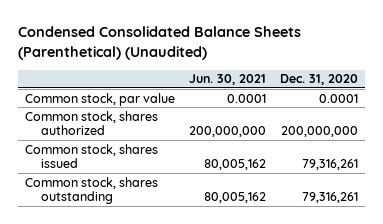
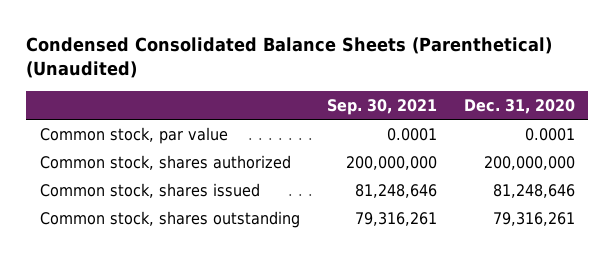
[188,74,266,86] Jun. 30, 2021 -> none
none -> [326,98,437,115] Sep. 30, 2021
[301,159,358,171] 79,316,261 -> [492,183,575,198] 81,248,646

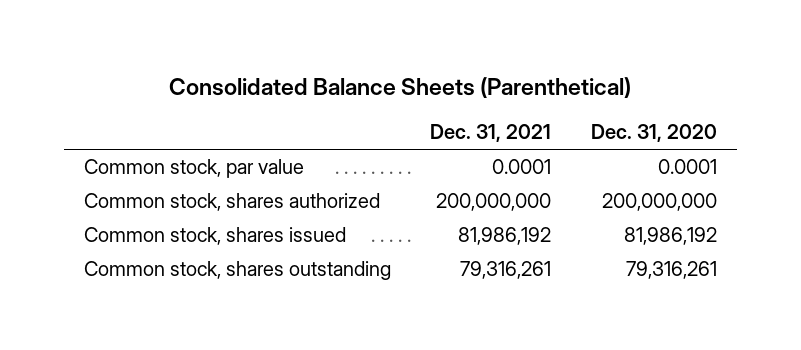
[26,36,553,79] Condensed Consolidated Balance Sheets (Parenthetical) (Unaudited) -> [169,76,632,98] Consolidated Balance Sheets (Parenthetical)
[326,98,437,115] Sep. 30, 2021 -> none
none -> [430,124,552,143] Dec. 31, 2021
[492,183,575,198] 81,248,646 -> [624,227,718,246] 81,986,192

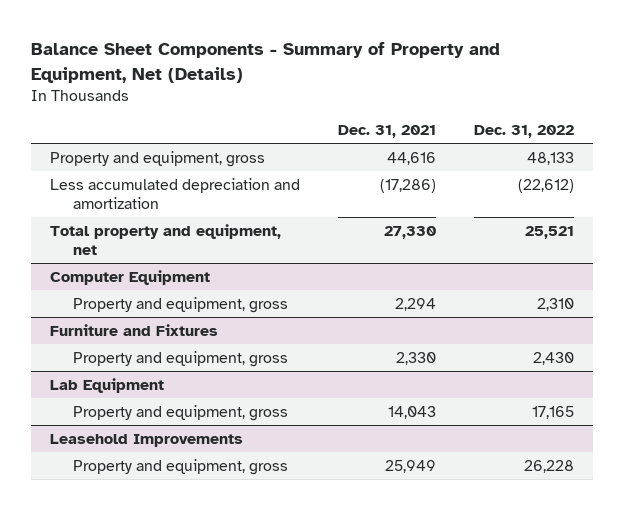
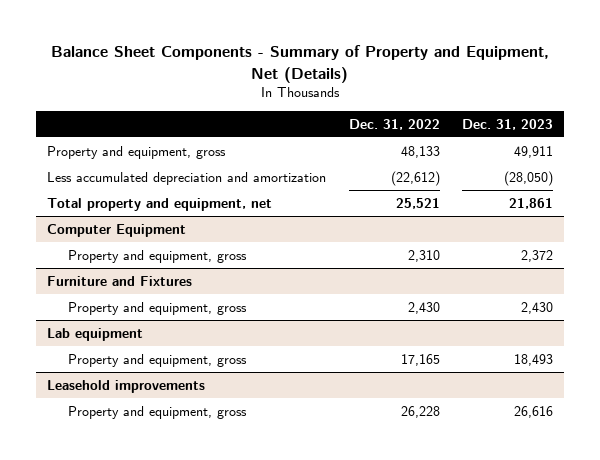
[337,125,436,139] Dec. 31, 2021 -> none
none -> [461,118,553,130] Dec. 31, 2023
[49,377,164,393] Lab Equipment -> [47,327,144,341] Lab equipment
[49,433,243,447] Leasehold Improvements -> [47,379,206,393] Leasehold improvements

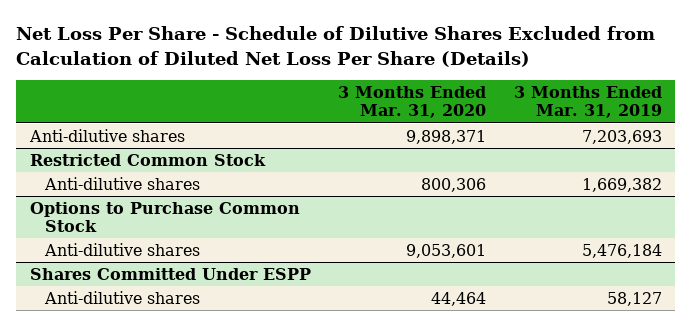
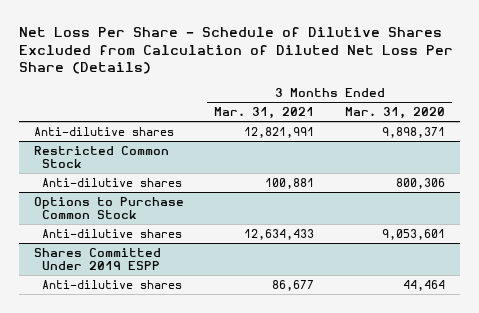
[513,85,662,119] 3 Months Ended Mar. 31, 2019 -> none
none -> [214,107,315,120] Mar. 31, 2021
[29,267,311,280] Shares Committed Under ESPP -> [34,247,162,271] Shares Committed Under 2019 ESPP

